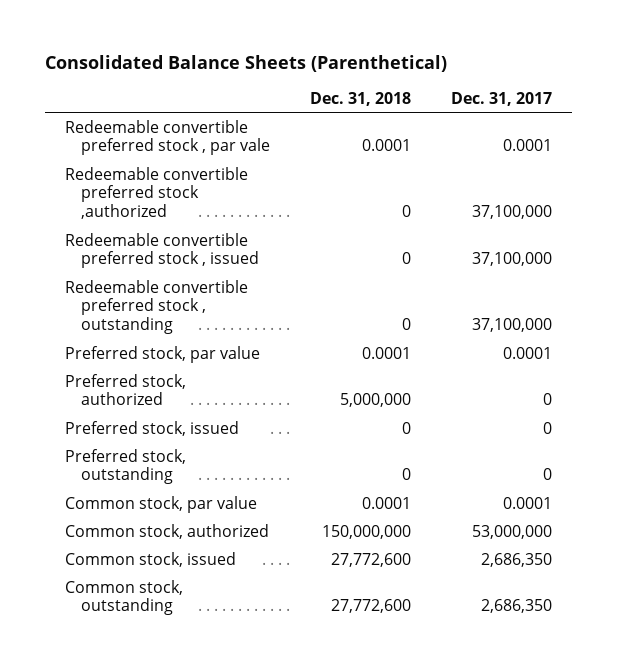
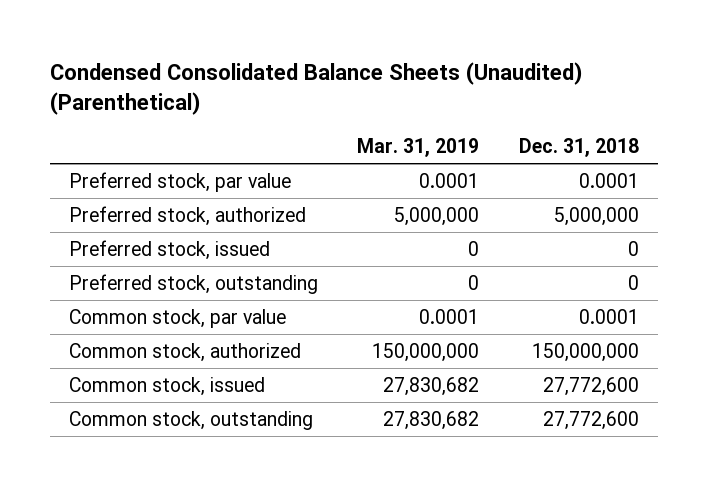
[44,54,447,72] Consolidated Balance Sheets (Parenthetical) -> [49,61,583,115] Condensed Consolidated Balance Sheets (Unaudited) (Parenthetical)
[451,91,553,106] Dec. 31, 2017 -> none
none -> [357,137,480,157] Mar. 31, 2019
[64,119,270,156] Redeemable convertible preferred stock , par vale -> none
[64,166,248,220] Redeemable convertible preferred stock ,authorized -> none
[64,232,259,269] Redeemable convertible preferred stock , issued -> none
[64,279,248,335] Redeemable convertible preferred stock , outstanding -> none

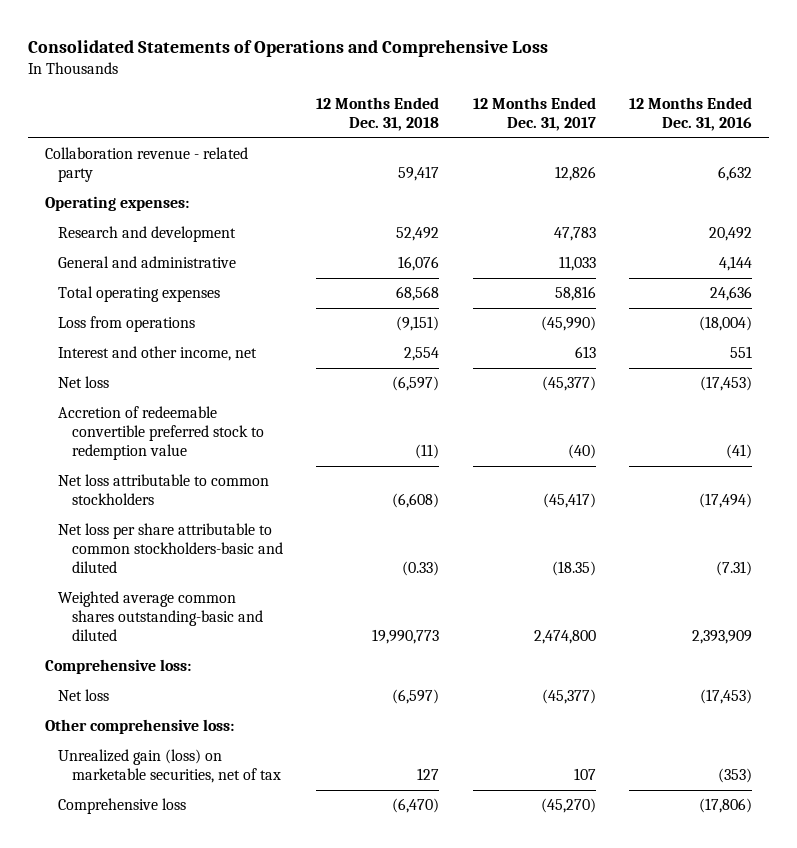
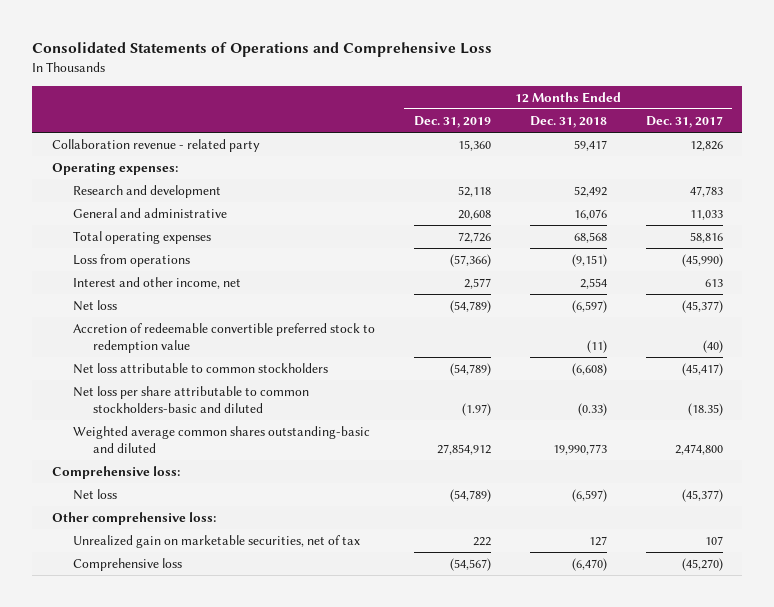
[629,97,753,132] 12 Months Ended Dec. 31, 2016 -> none
none -> [413,115,491,128] Dec. 31, 2019
[58,749,281,784] Unrealized gain (loss) on marketable securities, net of tax -> [72,535,360,549] Unrealized gain on marketable securities, net of tax

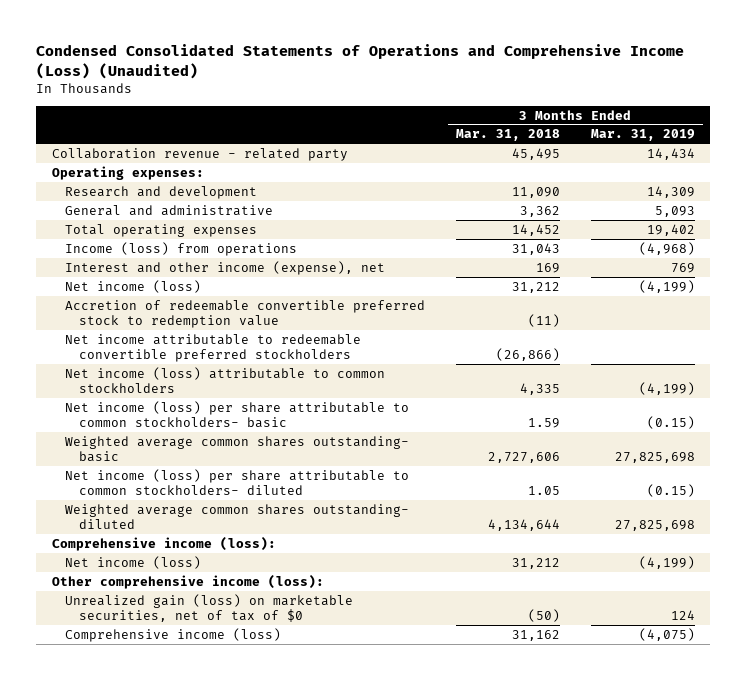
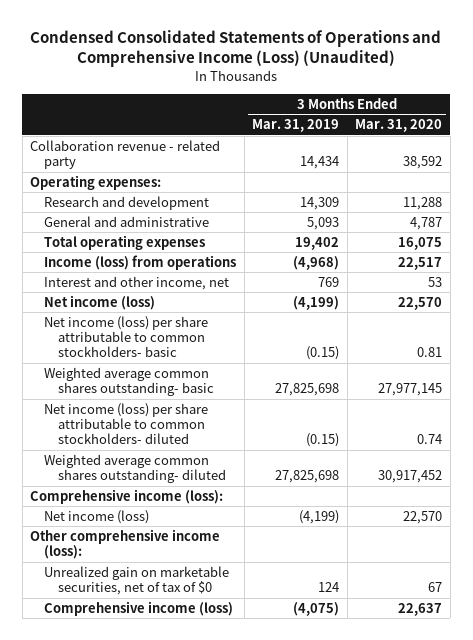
[456,129,561,142] Mar. 31, 2018 -> none
none -> [355,119,443,133] Mar. 31, 2020
[65,260,386,275] Interest and other income (expense), net -> [44,275,230,290] Interest and other income, net
[65,299,426,329] Accretion of redeemable convertible preferred stock to redemption value -> none
[65,333,362,363] Net income attributable to redeemable convertible preferred stockholders -> none
[65,366,386,394] Net income (loss) attributable to common stockholders -> none
[65,593,354,623] Unrealized gain (loss) on marketable securities, net of tax of $0 -> [44,565,230,596] Unrealized gain on marketable securities, net of tax of $0

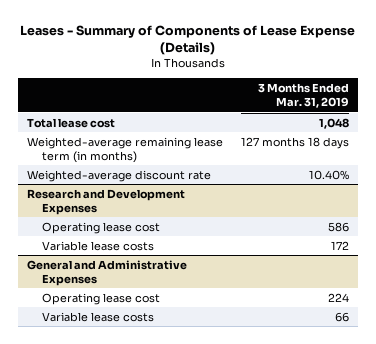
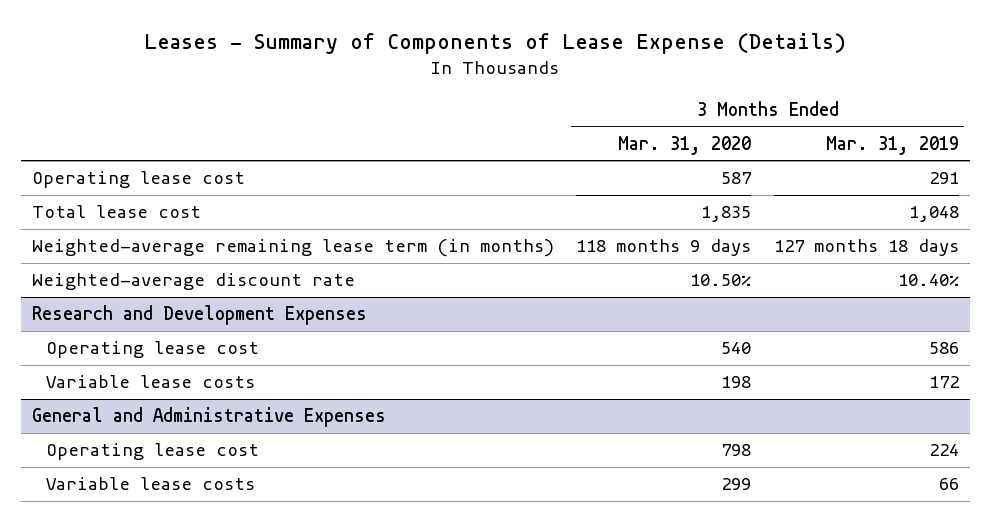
none -> [618,135,752,155] Mar. 31, 2020
none -> [32,171,246,189] Operating lease cost

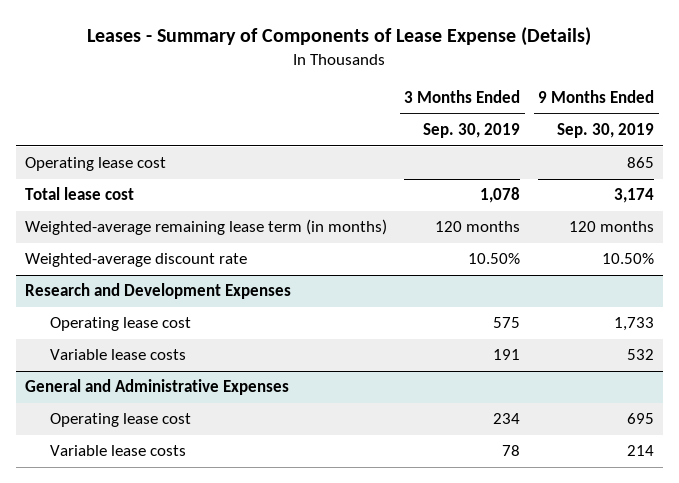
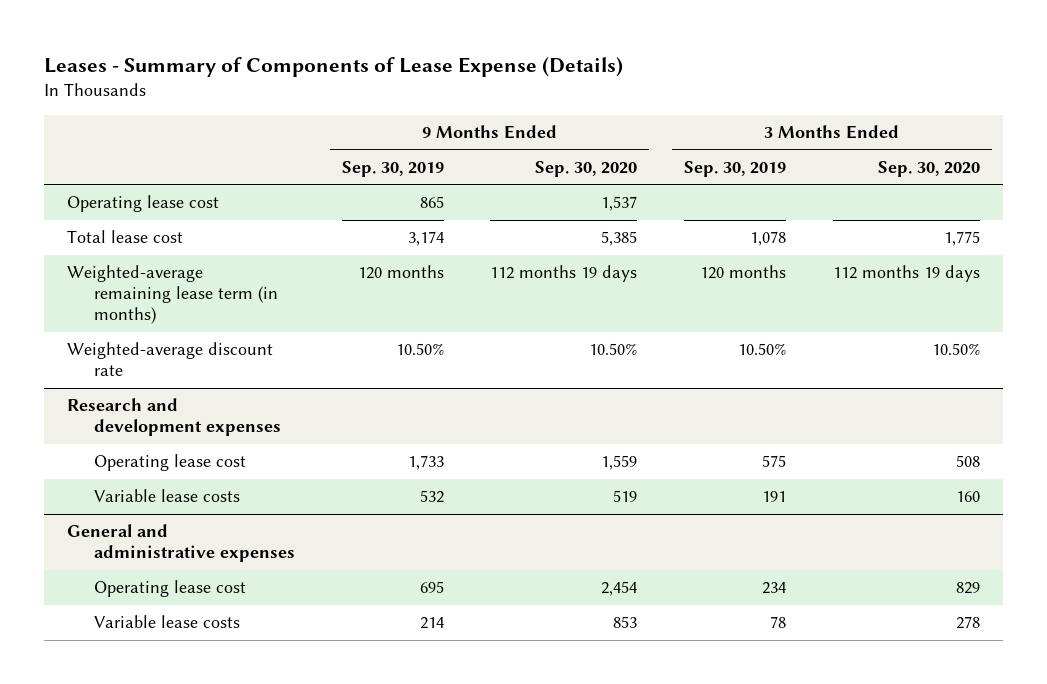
none -> [535,160,638,177] Sep. 30, 2020
none -> [877,160,980,177] Sep. 30, 2020
[24,283,291,300] Research and Development Expenses -> [67,398,282,437] Research and development expenses
[24,379,289,396] General and Administrative Expenses -> [67,524,296,563] General and administrative expenses

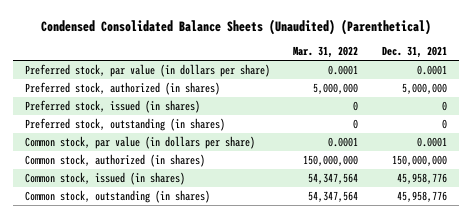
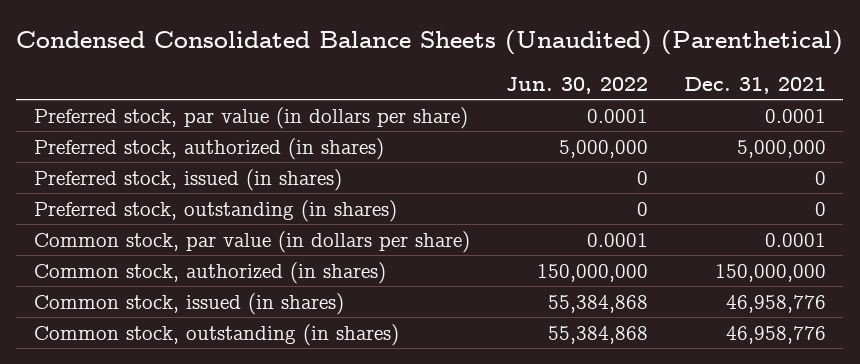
[293,46,359,59] Mar. 31, 2022 -> none
none -> [505,76,648,94] Jun. 30, 2022
[397,173,448,185] 45,958,776 -> [725,294,826,313] 46,958,776
[397,191,448,203] 45,958,776 -> [725,325,826,344] 46,958,776

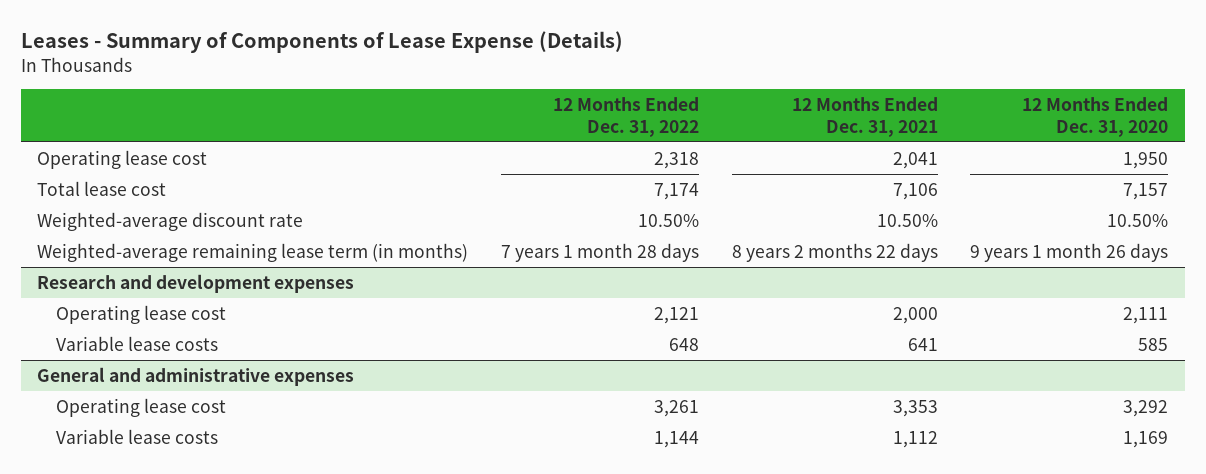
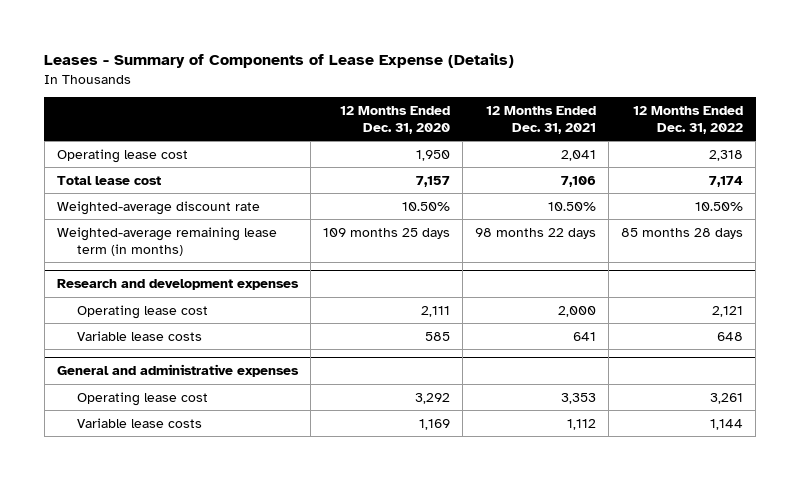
[500,242,699,262] 7 years 1 month 28 days -> [621,227,744,239] 85 months 28 days
[731,242,938,262] 8 years 2 months 22 days -> [475,227,597,239] 98 months 22 days
[970,242,1169,262] 9 years 1 month 26 days -> [322,227,450,239] 109 months 25 days

